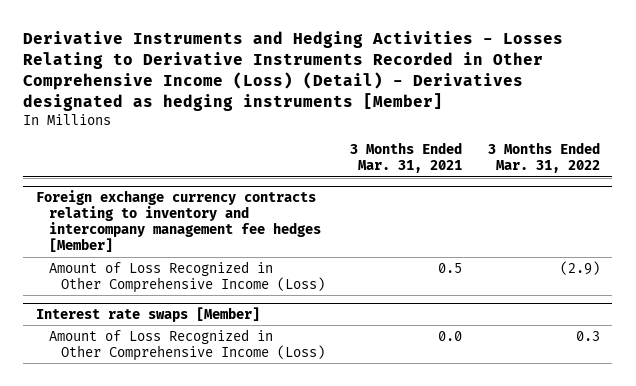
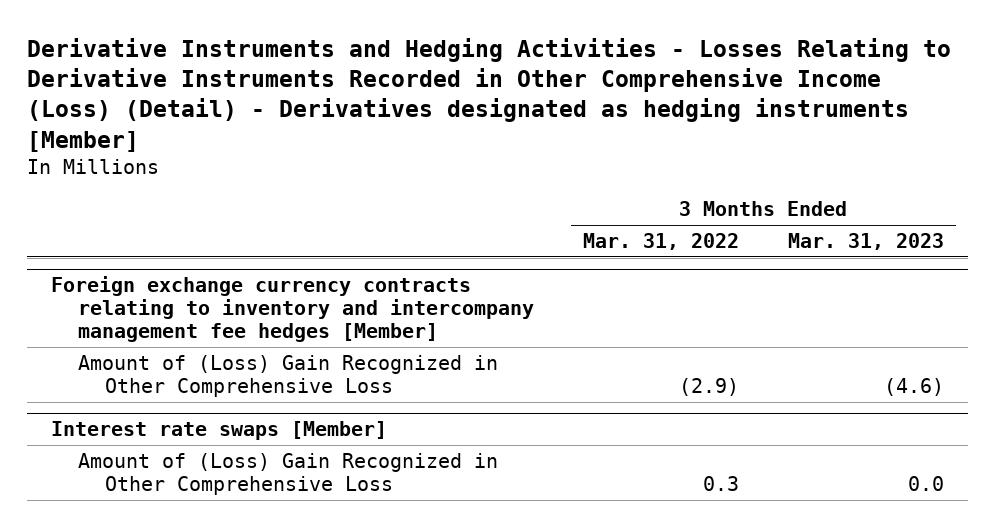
[350,142,463,174] 3 Months Ended Mar. 31, 2021 -> none
none -> [787,233,944,251] Mar. 31, 2023
[48,260,326,293] Amount of Loss Recognized in Other Comprehensive Income (Loss) -> [77,355,498,397] Amount of (Loss) Gain Recognized in Other Comprehensive Loss
[48,328,326,361] Amount of Loss Recognized in Other Comprehensive Income (Loss) -> [77,453,498,495] Amount of (Loss) Gain Recognized in Other Comprehensive Loss

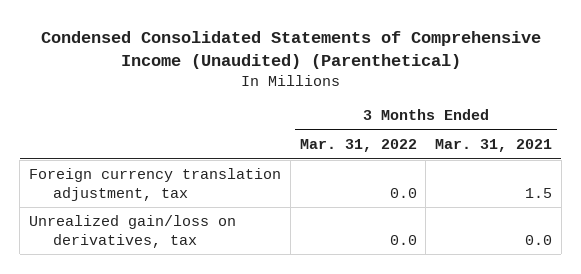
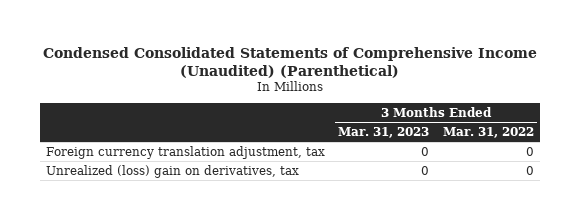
[435,139,553,153] Mar. 31, 2021 -> none
none -> [338,127,430,139] Mar. 31, 2023
[389,187,417,198] 0.0 -> [525,146,534,156] 0
[29,215,237,248] Unrealized gain/loss on derivatives, tax -> [46,164,300,178] Unrealized (loss) gain on derivatives, tax
[389,234,417,245] 0.0 -> [525,165,534,175] 0

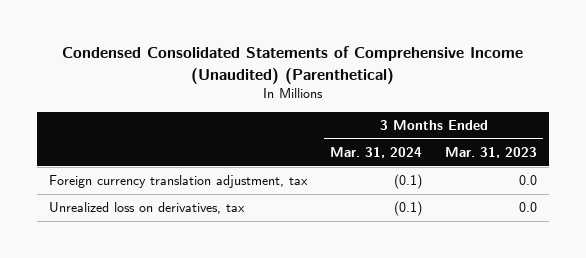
[442,127,534,139] Mar. 31, 2022 -> none
none -> [329,147,422,159] Mar. 31, 2024
[421,146,430,156] 0 -> [519,175,538,186] 0.0
[46,164,300,178] Unrealized (loss) gain on derivatives, tax -> [48,202,245,215] Unrealized loss on derivatives, tax
[421,165,430,175] 0 -> [519,202,538,213] 0.0

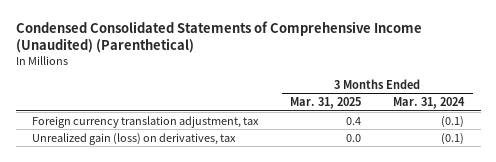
[445,147,538,159] Mar. 31, 2023 -> none
none -> [290,97,362,110] Mar. 31, 2025
[48,202,245,215] Unrealized loss on derivatives, tax -> [31,132,236,145] Unrealized gain (loss) on derivatives, tax

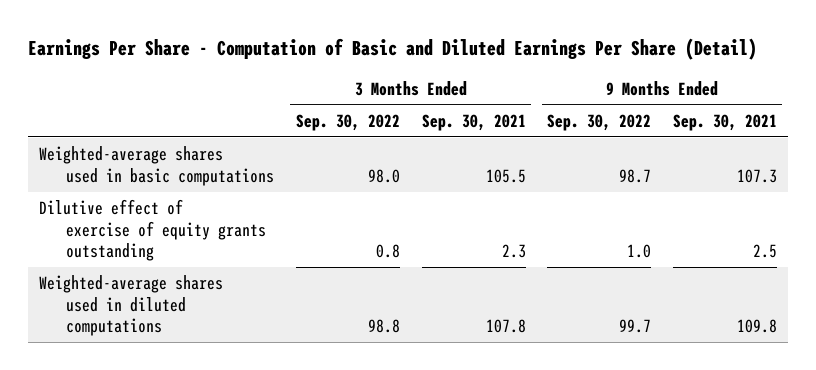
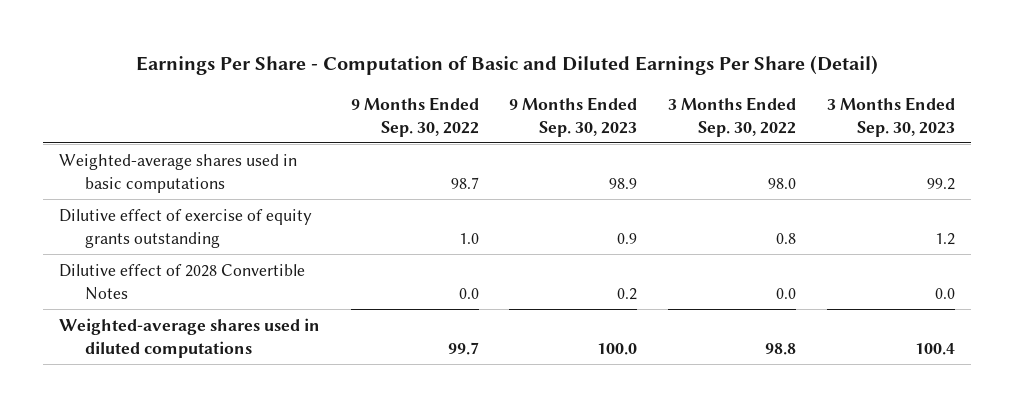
[421,113,526,131] Sep. 30, 2021 -> none
[673,113,778,131] Sep. 30, 2021 -> none
none -> [509,96,638,137] 9 Months Ended Sep. 30, 2023
none -> [827,96,956,137] 3 Months Ended Sep. 30, 2023
none -> [58,263,305,300] Dilutive effect of 2028 Convertible Notes

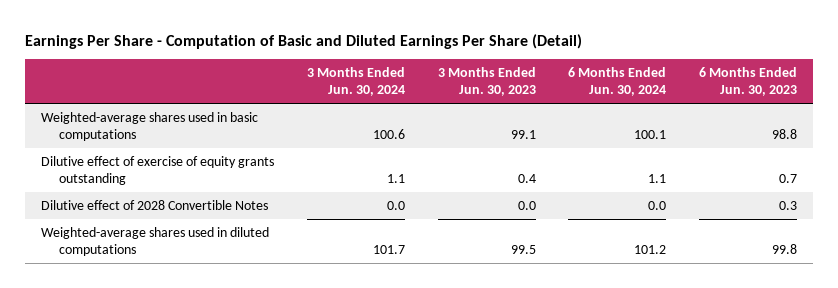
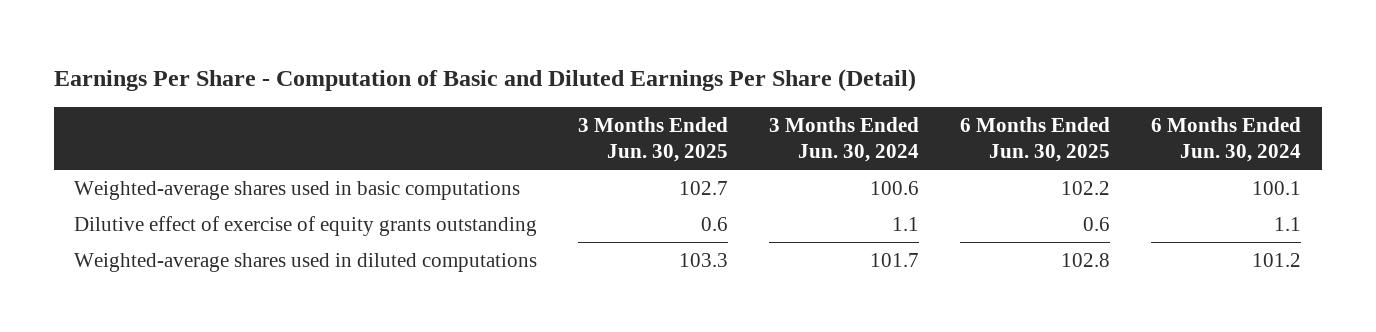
[437,67,536,97] 3 Months Ended Jun. 30, 2023 -> none
[698,67,797,97] 6 Months Ended Jun. 30, 2023 -> none
none -> [578,117,729,163] 3 Months Ended Jun. 30, 2025
none -> [960,117,1111,163] 6 Months Ended Jun. 30, 2025
[41,199,269,210] Dilutive effect of 2028 Convertible Notes -> none

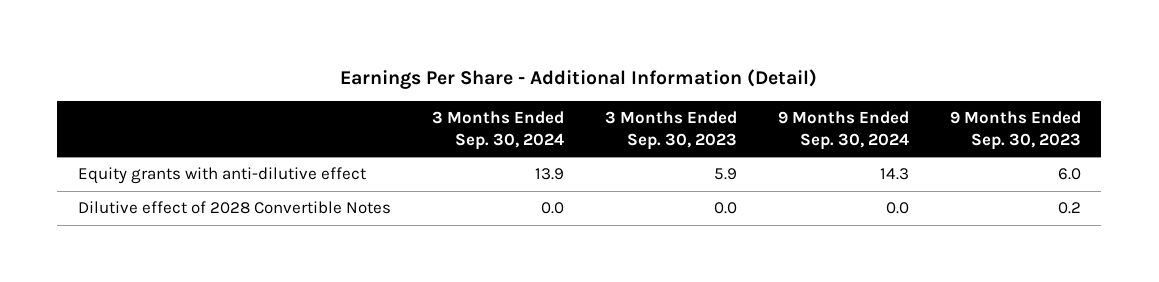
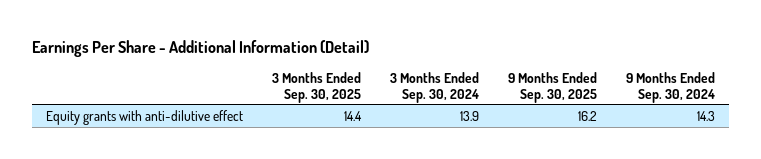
[604,111,737,150] 3 Months Ended Sep. 30, 2023 -> none
[949,111,1081,150] 9 Months Ended Sep. 30, 2023 -> none
none -> [272,71,362,103] 3 Months Ended Sep. 30, 2025
none -> [507,71,597,103] 9 Months Ended Sep. 30, 2025
[77,201,391,215] Dilutive effect of 2028 Convertible Notes -> none

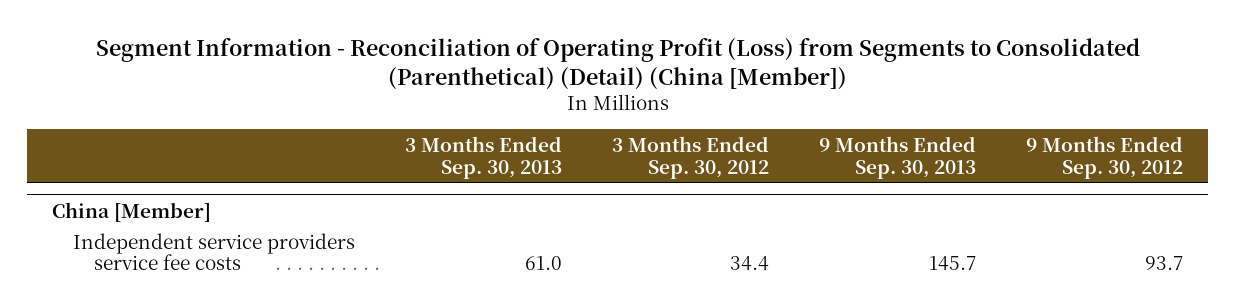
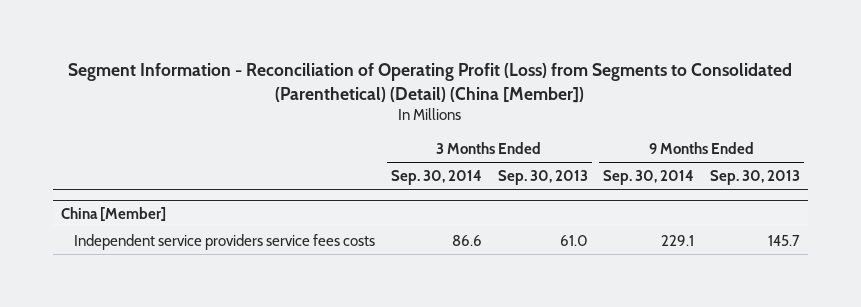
[611,135,769,179] 3 Months Ended Sep. 30, 2012 -> none
[1026,135,1184,179] 9 Months Ended Sep. 30, 2012 -> none
none -> [390,170,482,186] Sep. 30, 2014
none -> [603,170,695,186] Sep. 30, 2014
[72,232,355,271] Independent service providers service fee costs -> [73,233,375,250] Independent service providers service fees costs

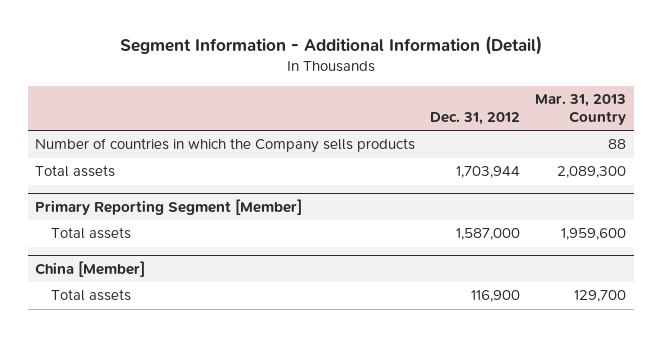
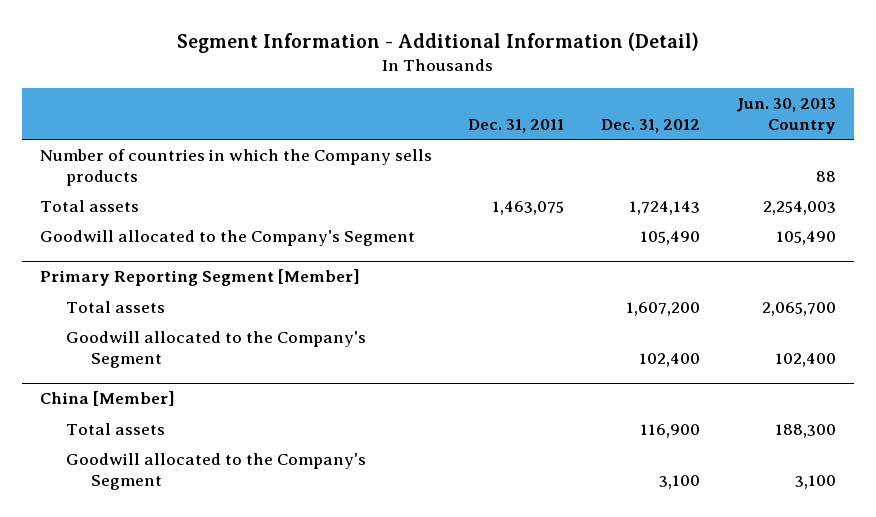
[535,94,627,126] Mar. 31, 2013 Country -> none
none -> [468,119,565,134] Dec. 31, 2011
none -> [735,97,836,135] Jun. 30, 2013 Country
[456,166,521,179] 1,703,944 -> [628,200,700,215] 1,724,143
none -> [39,229,415,246] Goodwill allocated to the Company's Segment
[456,228,521,241] 1,587,000 -> [625,301,700,316] 1,607,200
none -> [65,330,366,369] Goodwill allocated to the Company's Segment
none -> [65,452,366,491] Goodwill allocated to the Company's Segment

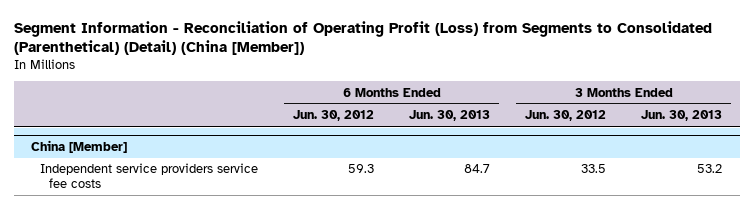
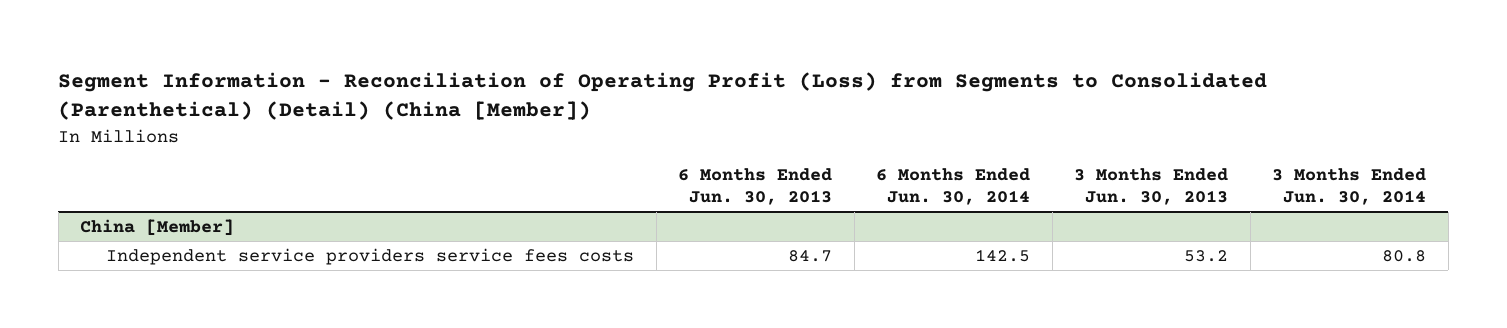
[293,110,375,122] Jun. 30, 2012 -> none
[525,110,607,122] Jun. 30, 2012 -> none
none -> [876,168,1031,206] 6 Months Ended Jun. 30, 2014
none -> [1272,168,1427,206] 3 Months Ended Jun. 30, 2014
[40,163,259,189] Independent service providers service fee costs -> [106,247,635,265] Independent service providers service fees costs

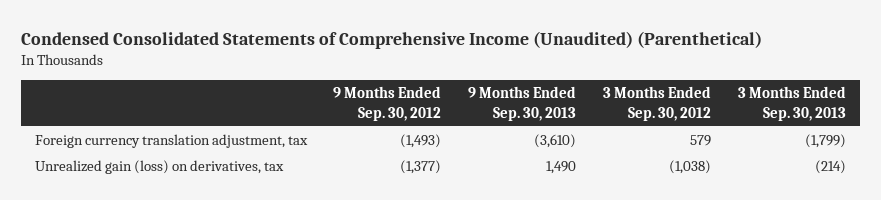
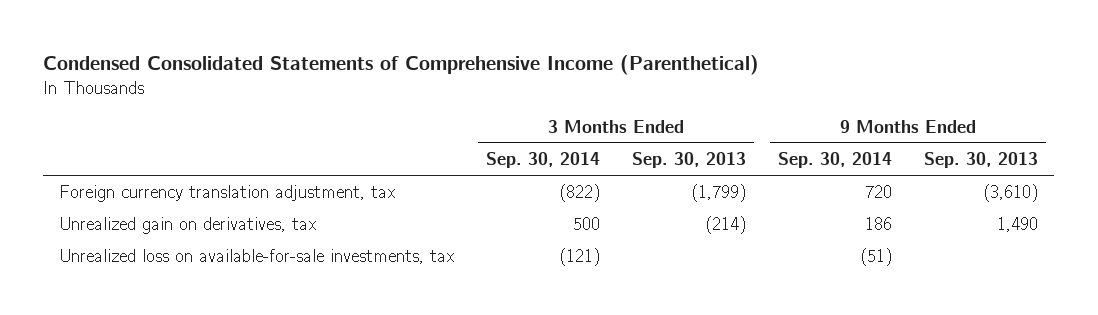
[21,30,763,49] Condensed Consolidated Statements of Comprehensive Income (Unaudited) (Parenthetical) -> [43,55,760,76] Condensed Consolidated Statements of Comprehensive Income (Parenthetical)
[333,86,442,121] 9 Months Ended Sep. 30, 2012 -> none
[603,86,712,121] 3 Months Ended Sep. 30, 2012 -> none
none -> [486,151,601,168] Sep. 30, 2014
none -> [778,151,893,168] Sep. 30, 2014
[34,159,284,174] Unrealized gain (loss) on derivatives, tax -> [59,217,317,235] Unrealized gain on derivatives, tax
none -> [59,249,455,265] Unrealized loss on available-for-sale investments, tax

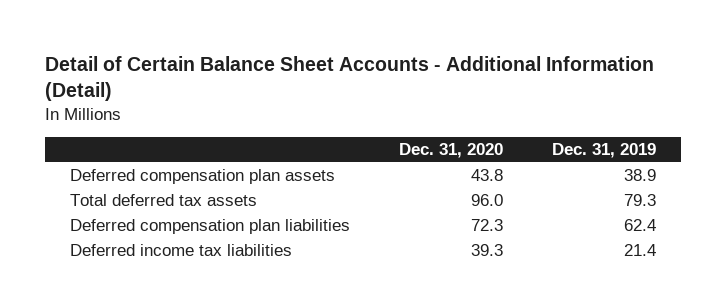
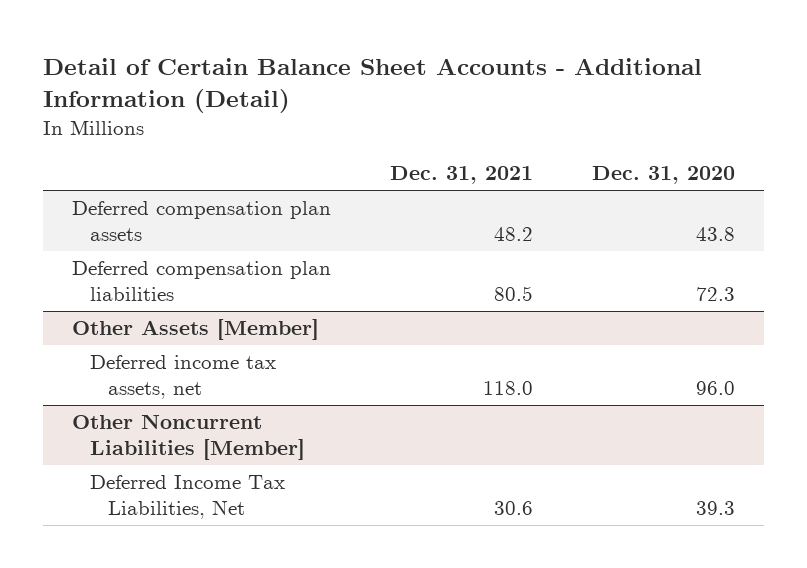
[551,143,656,159] Dec. 31, 2019 -> none
none -> [389,166,533,185] Dec. 31, 2021
[69,194,257,207] Total deferred tax assets -> none
none -> [71,319,319,341] Other Assets [Member]
none -> [89,355,276,399] Deferred income tax assets, net
none -> [71,414,305,460] Other Noncurrent Liabilities [Member]
[69,244,292,257] Deferred income tax liabilities -> [89,475,285,519] Deferred Income Tax Liabilities, Net

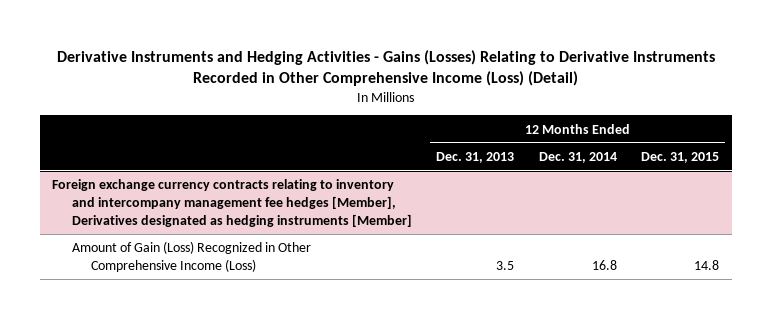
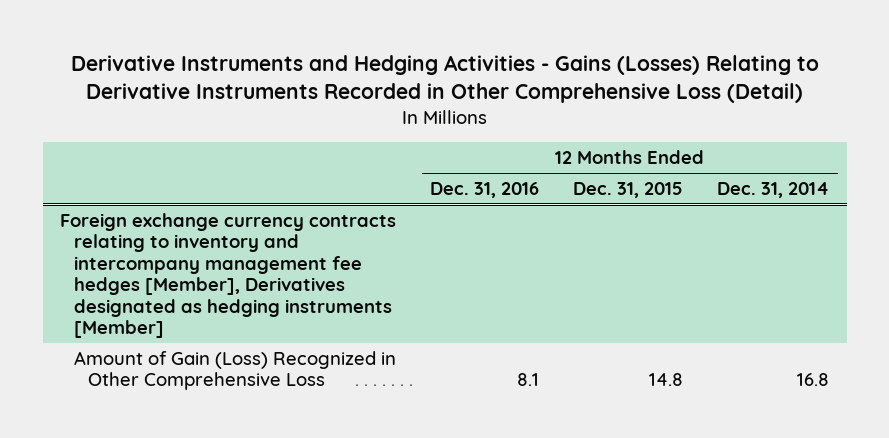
[56,49,715,86] Derivative Instruments and Hedging Activities - Gains (Losses) Relating to Derivative Instruments Recorded in Other Comprehensive Income (Loss) (Detail) -> [70,54,819,104] Derivative Instruments and Hedging Activities - Gains (Losses) Relating to Derivative Instruments Recorded in Other Comprehensive Loss (Detail)
[436,151,515,163] Dec. 31, 2013 -> none
none -> [430,181,540,198] Dec. 31, 2016
[71,241,311,272] Amount of Gain (Loss) Recognized in Other Comprehensive Income (Loss) -> [73,350,396,391] Amount of Gain (Loss) Recognized in Other Comprehensive Loss

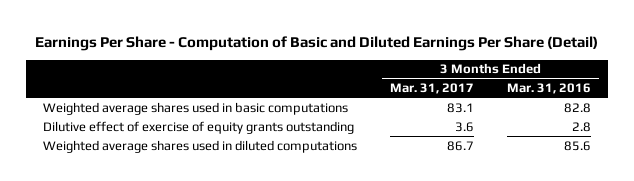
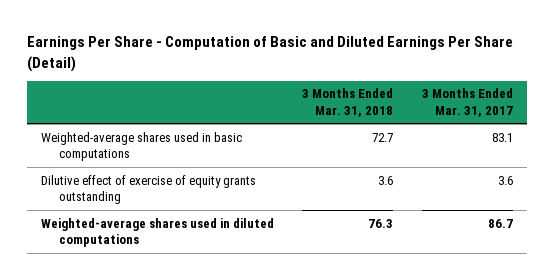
[507,83,592,95] Mar. 31, 2016 -> none
none -> [302,88,394,118] 3 Months Ended Mar. 31, 2018
[42,101,348,115] Weighted average shares used in basic computations -> [40,131,242,162] Weighted-average shares used in basic computations
[42,139,357,153] Weighted average shares used in diluted computations -> [40,217,274,248] Weighted-average shares used in diluted computations

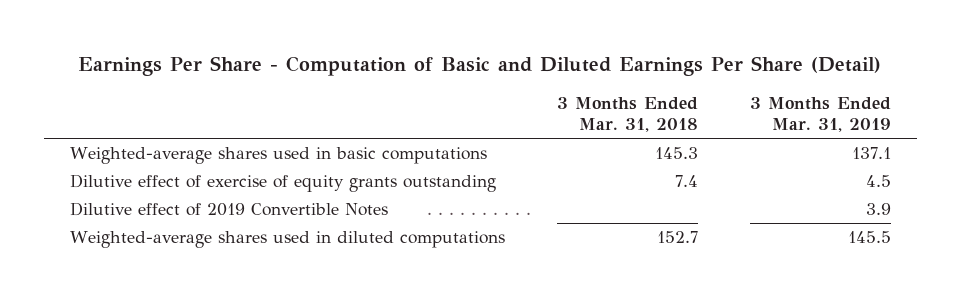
[421,88,513,118] 3 Months Ended Mar. 31, 2017 -> none
none -> [749,97,891,133] 3 Months Ended Mar. 31, 2019
[372,132,394,142] 72.7 -> [654,147,698,160] 145.3
[378,175,394,185] 3.6 -> [674,175,698,188] 7.4
none -> [70,202,389,217] Dilutive effect of 2019 Convertible Notes
[368,218,394,228] 76.3 -> [656,231,698,244] 152.7

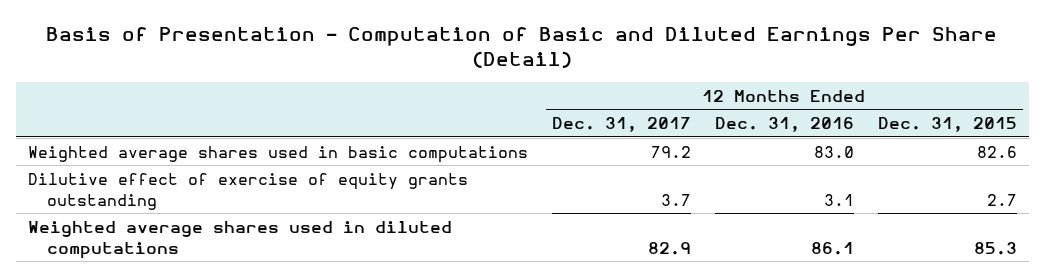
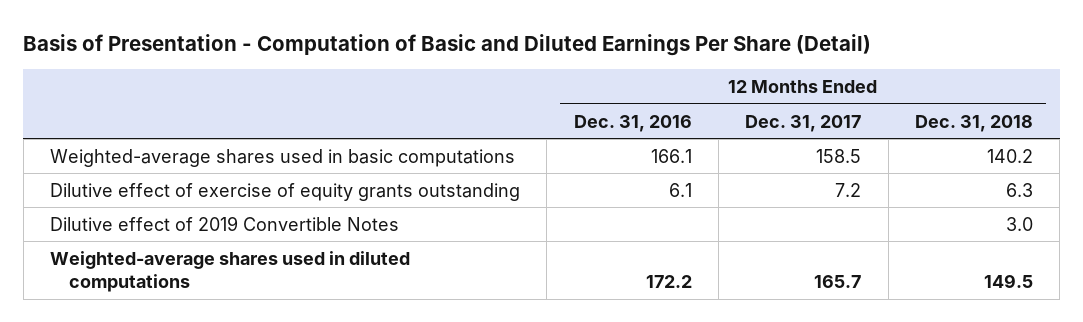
[877,117,1017,133] Dec. 31, 2015 -> none
none -> [914,114,1033,132] Dec. 31, 2018
[27,145,528,163] Weighted average shares used in basic computations -> [50,148,516,167] Weighted-average shares used in basic computations
[650,145,691,158] 79.2 -> [816,148,862,163] 158.5
[813,145,854,158] 83.0 -> [650,148,692,163] 166.1
[660,193,691,206] 3.7 -> [835,182,862,197] 7.2
[823,193,854,206] 3.1 -> [668,182,692,197] 6.1
none -> [50,215,400,231] Dilutive effect of 2019 Convertible Notes
[27,220,452,259] Weighted average shares used in diluted computations -> [50,250,411,292] Weighted-average shares used in diluted computations
[647,241,691,255] 82.9 -> [814,274,862,288] 165.7
[810,241,854,255] 86.1 -> [645,274,692,288] 172.2

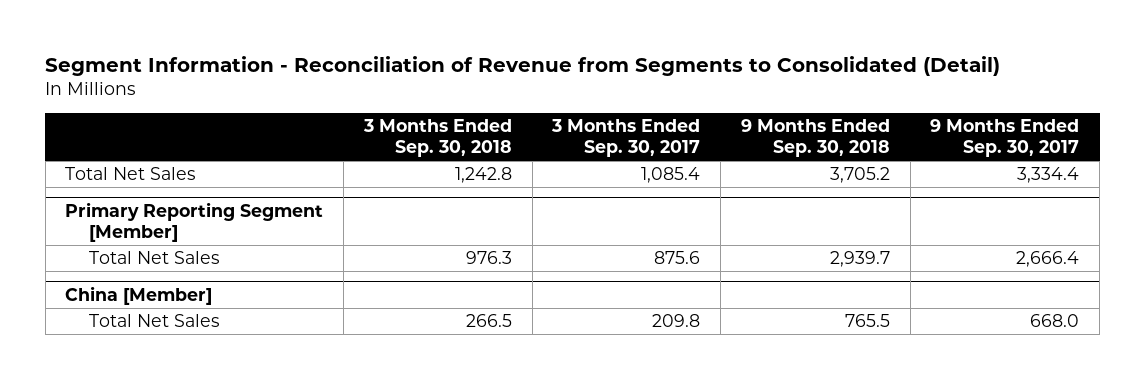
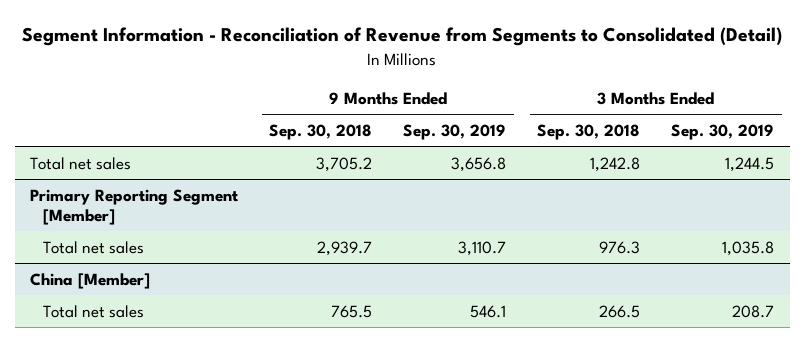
[551,118,701,158] 3 Months Ended Sep. 30, 2017 -> none
[930,118,1080,158] 9 Months Ended Sep. 30, 2017 -> none
none -> [403,123,507,140] Sep. 30, 2019
none -> [671,123,775,140] Sep. 30, 2019
[65,167,197,181] Total Net Sales -> [30,156,132,170] Total net sales
[89,251,221,265] Total Net Sales -> [43,240,145,254] Total net sales
[89,314,221,328] Total Net Sales -> [43,304,145,318] Total net sales

